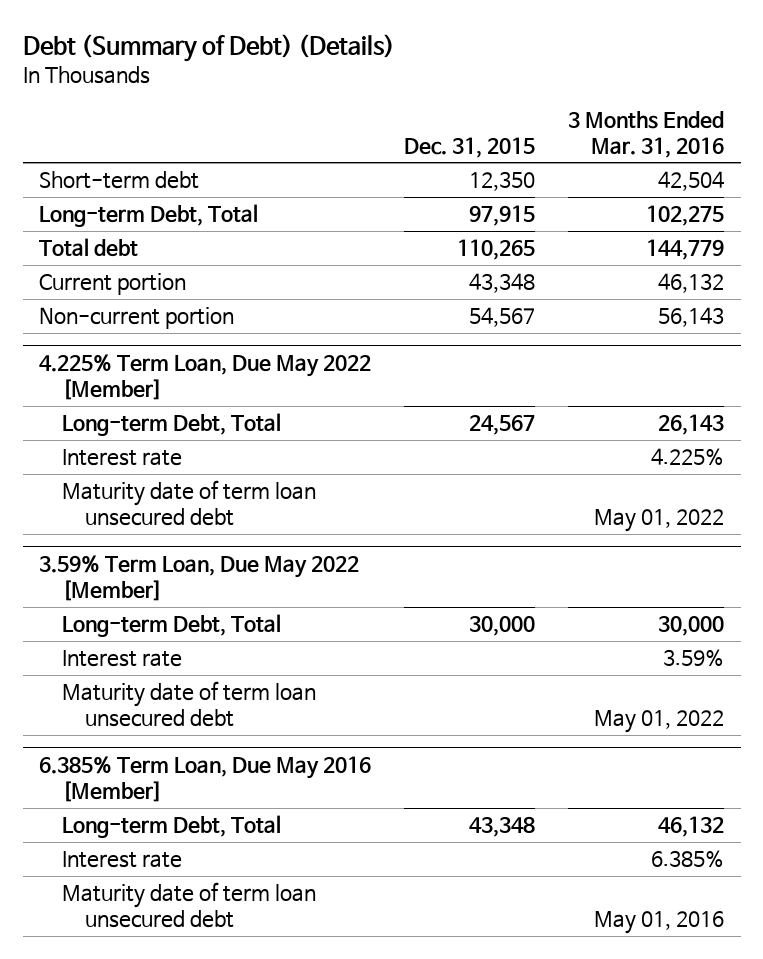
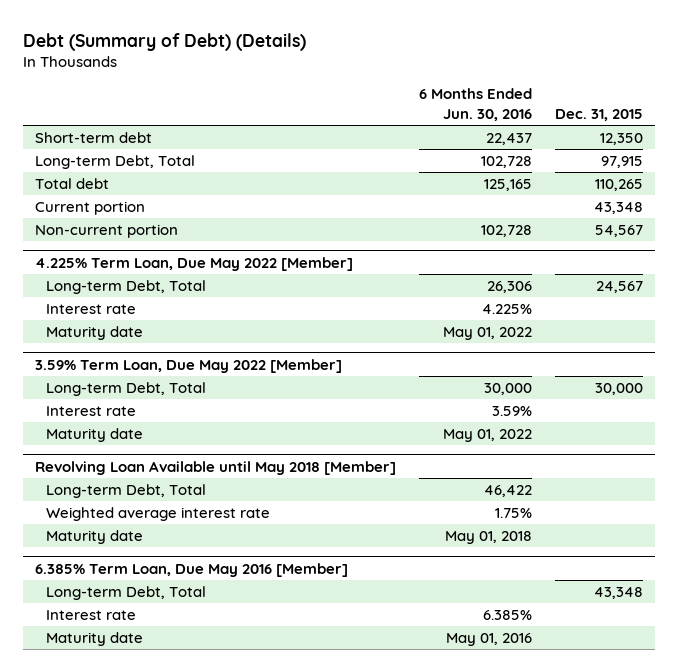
[568,110,725,158] 3 Months Ended Mar. 31, 2016 -> none
none -> [418,88,532,122] 6 Months Ended Jun. 30, 2016
[62,480,317,527] Maturity date of term loan unsecured debt -> [45,326,143,341] Maturity date
[62,681,317,728] Maturity date of term loan unsecured debt -> [45,428,143,443] Maturity date
none -> [34,460,396,475] Revolving Loan Available until May 2018 [Member]
none -> [45,484,206,499] Long-term Debt, Total
none -> [45,507,270,522] Weighted average interest rate
none -> [45,530,143,545] Maturity date
[62,882,317,929] Maturity date of term loan unsecured debt -> [45,632,143,647] Maturity date

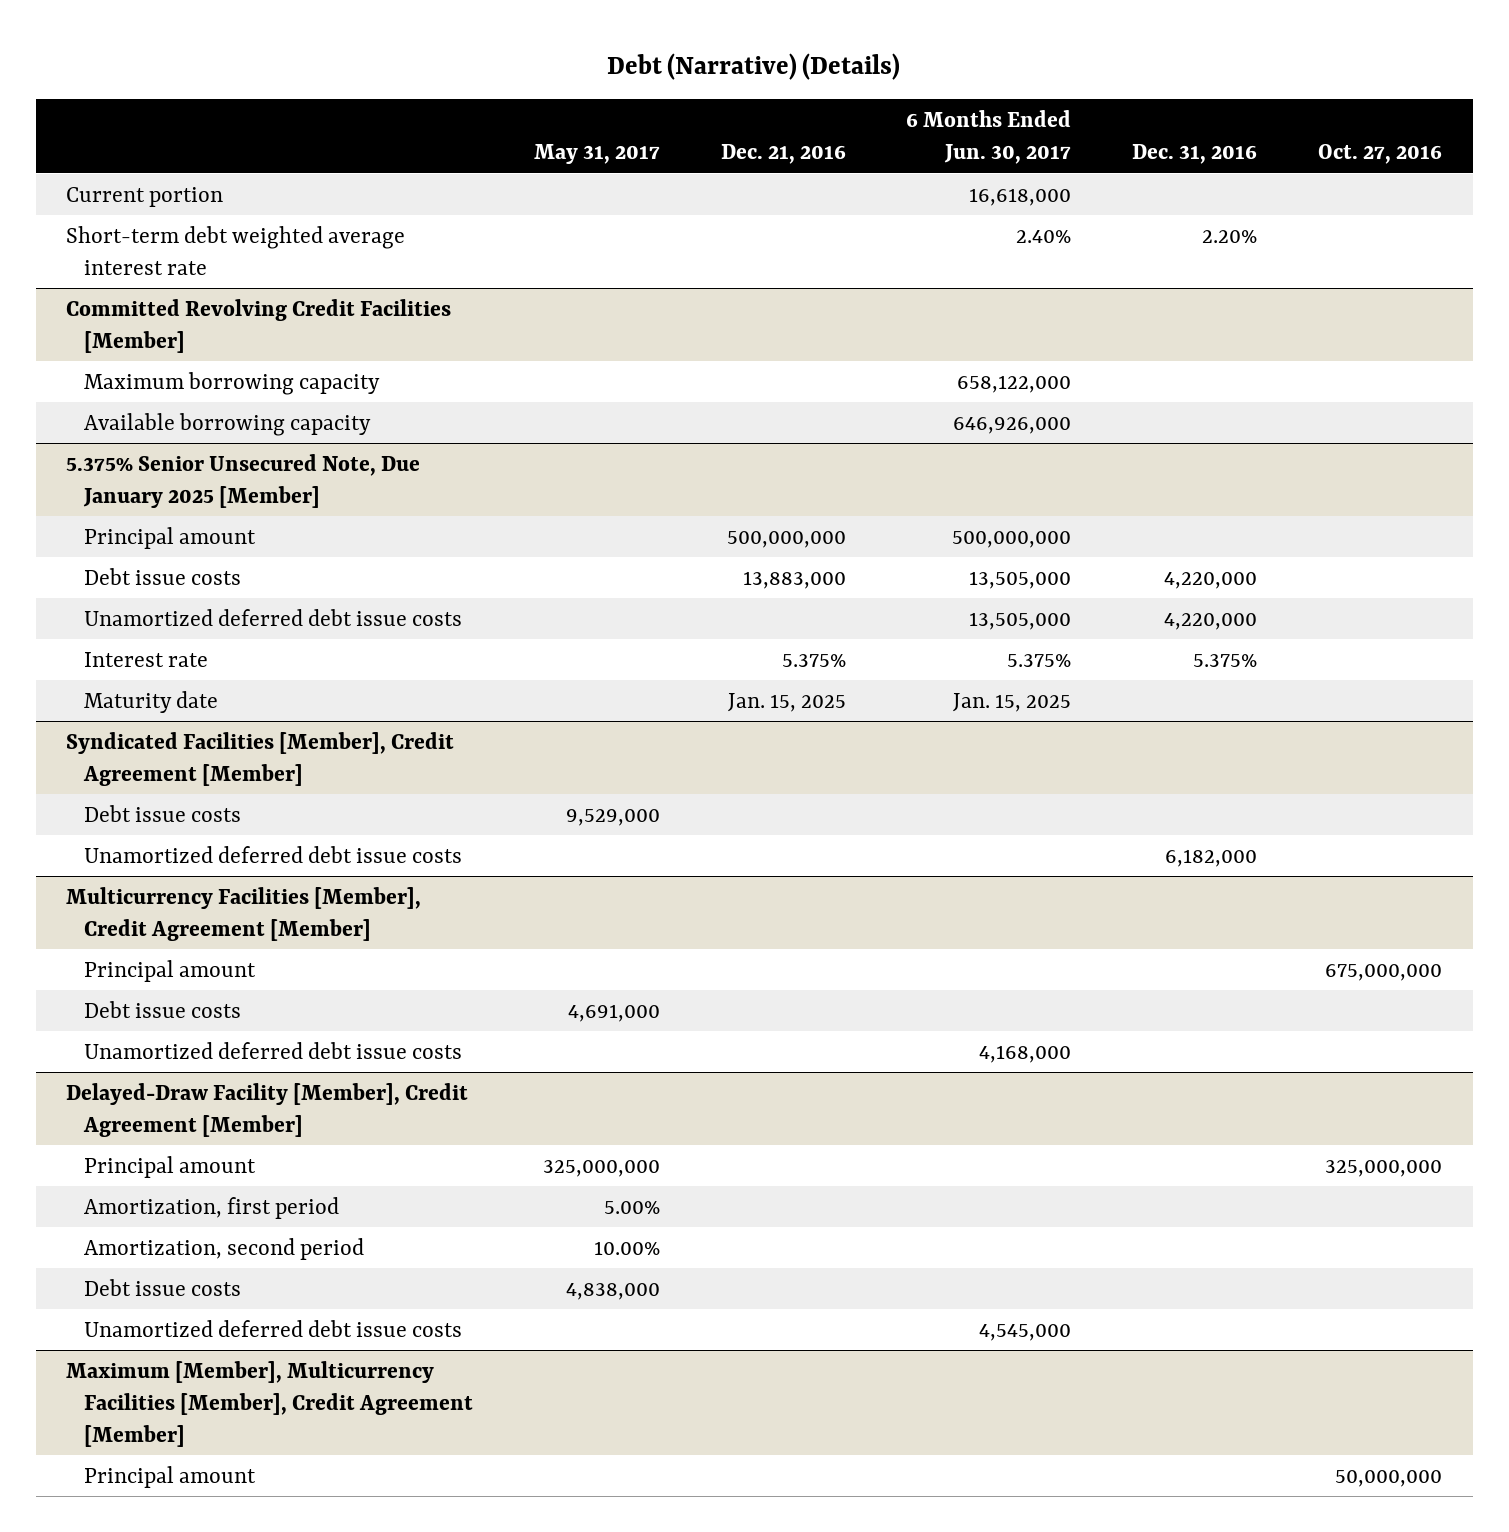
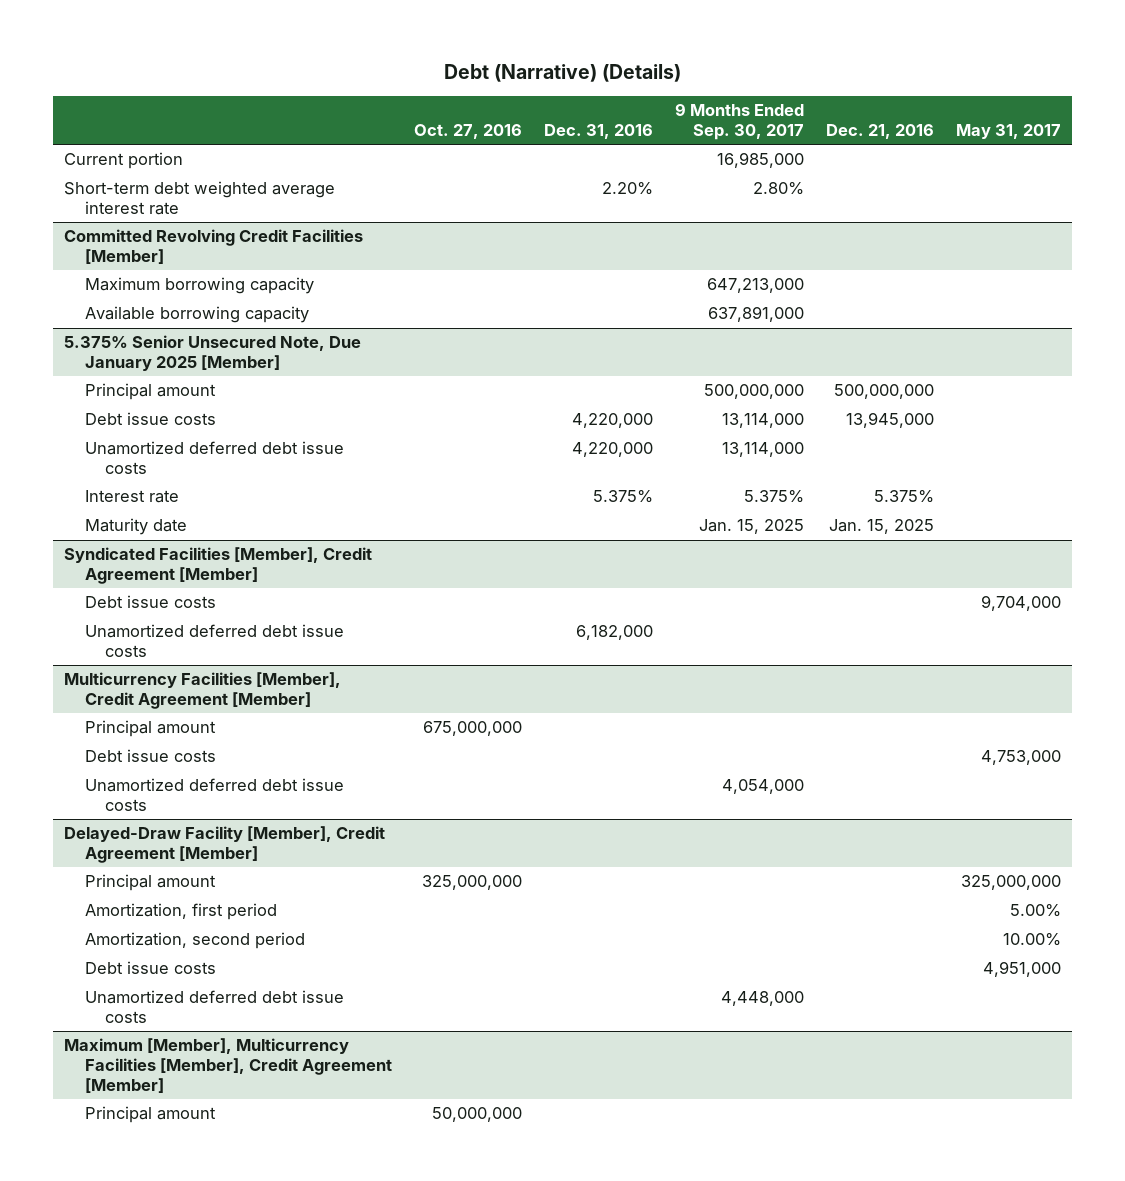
[906,109,1072,164] 6 Months Ended Jun. 30, 2017 -> none
none -> [674,103,804,141] 9 Months Ended Sep. 30, 2017
[742,570,846,589] 13,883,000 -> [845,412,934,429] 13,945,000
[565,808,660,826] 9,529,000 -> [980,595,1061,612] 9,704,000
[567,1003,660,1022] 4,691,000 -> [980,750,1061,766] 4,753,000
[565,1282,660,1300] 4,838,000 -> [982,961,1061,978] 4,951,000

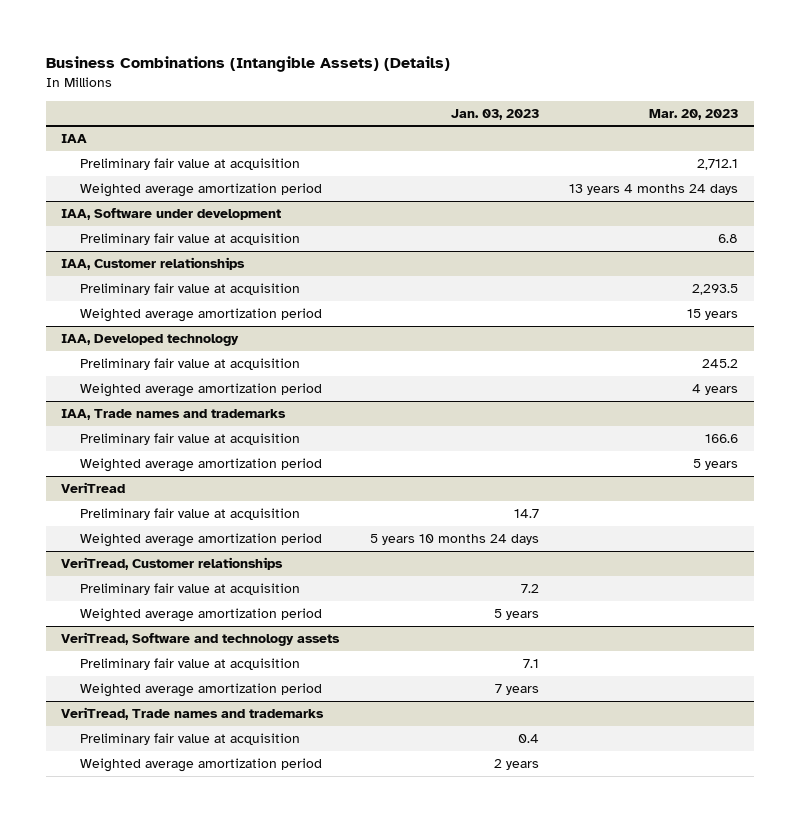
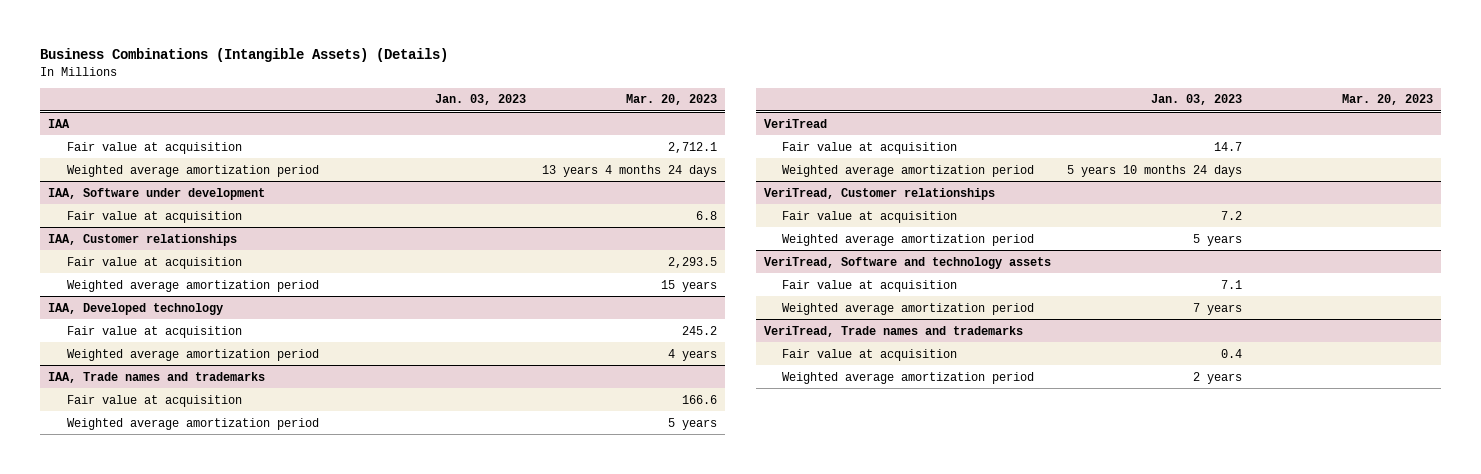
[80,158,301,171] Preliminary fair value at acquisition -> [66,141,242,154] Fair value at acquisition
[80,233,301,246] Preliminary fair value at acquisition -> [66,210,242,223] Fair value at acquisition
[80,283,301,296] Preliminary fair value at acquisition -> [66,256,242,269] Fair value at acquisition
[80,358,301,371] Preliminary fair value at acquisition -> [66,325,242,338] Fair value at acquisition
[80,433,301,446] Preliminary fair value at acquisition -> [66,394,242,407] Fair value at acquisition
[80,508,301,521] Preliminary fair value at acquisition -> [782,141,958,154] Fair value at acquisition
[80,583,301,596] Preliminary fair value at acquisition -> [782,210,958,223] Fair value at acquisition
[80,658,301,671] Preliminary fair value at acquisition -> [782,279,958,292] Fair value at acquisition
[80,733,301,746] Preliminary fair value at acquisition -> [782,348,958,361] Fair value at acquisition

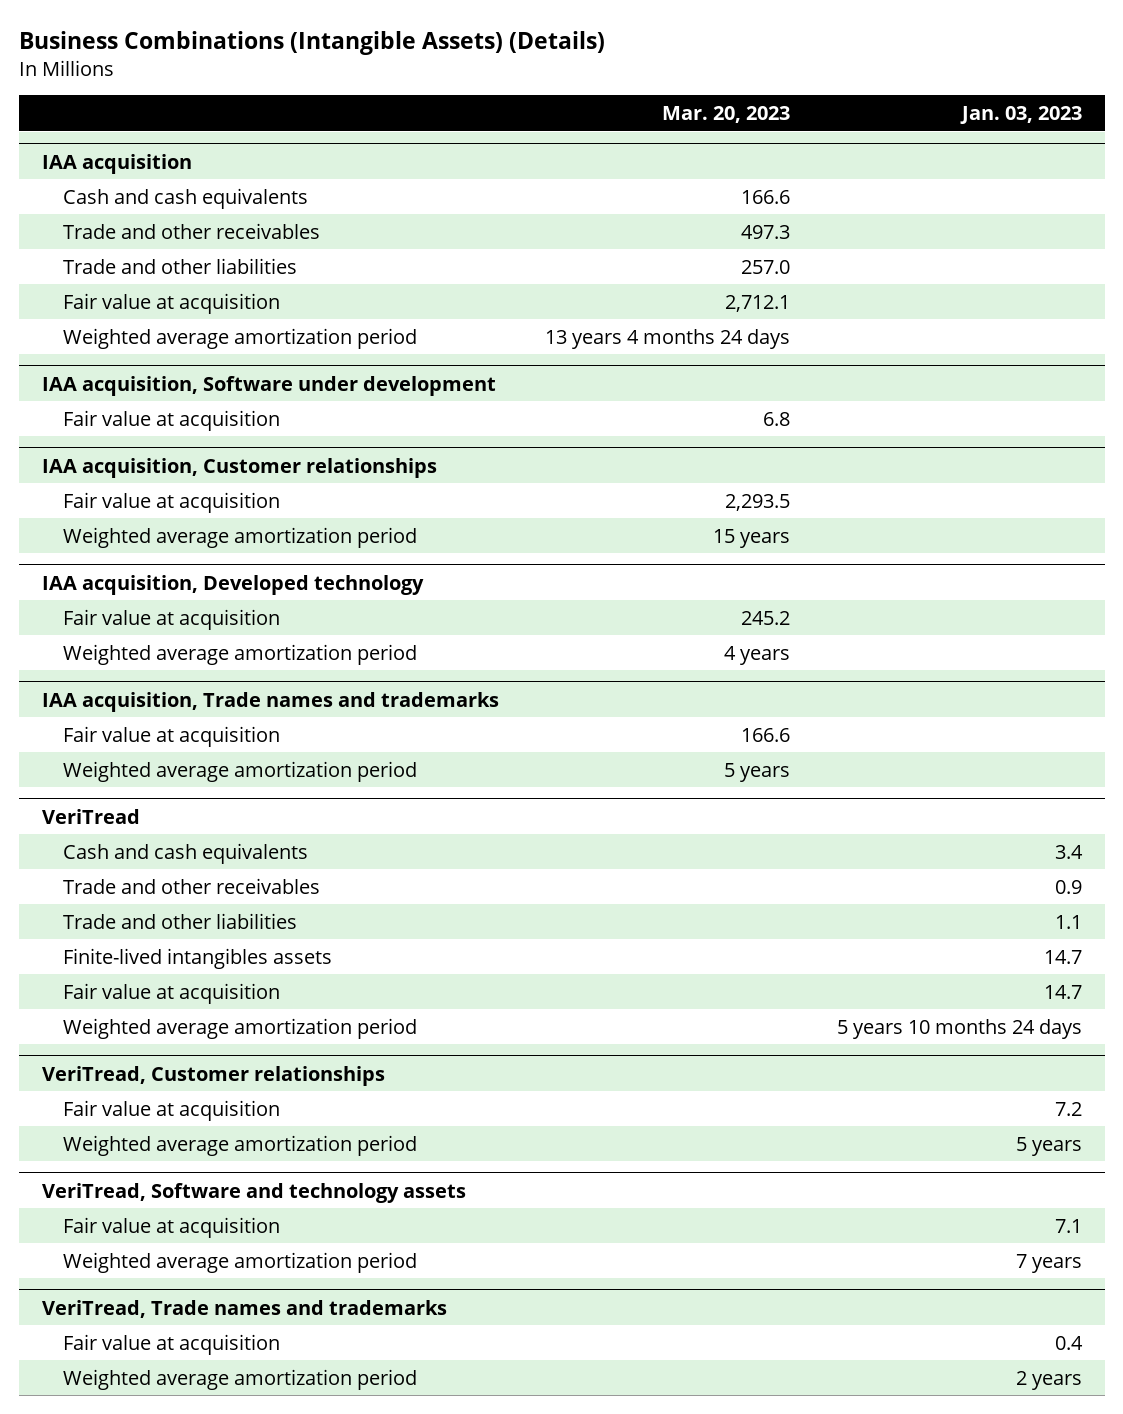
[48,118,71,128] IAA -> [41,153,192,174] IAA acquisition
none -> [62,187,308,209] Cash and cash equivalents
none -> [62,222,320,239] Trade and other receivables
none -> [62,257,297,274] Trade and other liabilities
[48,187,266,200] IAA, Software under development -> [41,375,496,396] IAA acquisition, Software under development
[48,233,238,246] IAA, Customer relationships -> [41,457,437,478] IAA acquisition, Customer relationships
[48,302,224,315] IAA, Developed technology -> [41,574,424,595] IAA acquisition, Developed technology
[48,371,266,383] IAA, Trade names and trademarks -> [41,691,499,712] IAA acquisition, Trade names and trademarks
none -> [62,842,308,864] Cash and cash equivalents
none -> [62,877,320,894] Trade and other receivables
none -> [62,912,297,929] Trade and other liabilities
none -> [62,947,332,969] Finite-lived intangibles assets

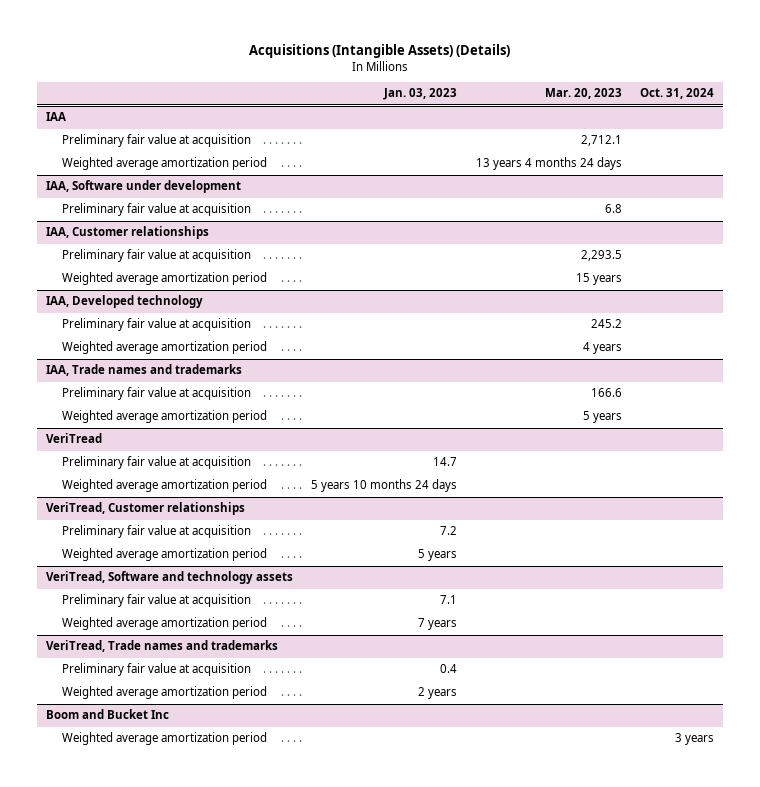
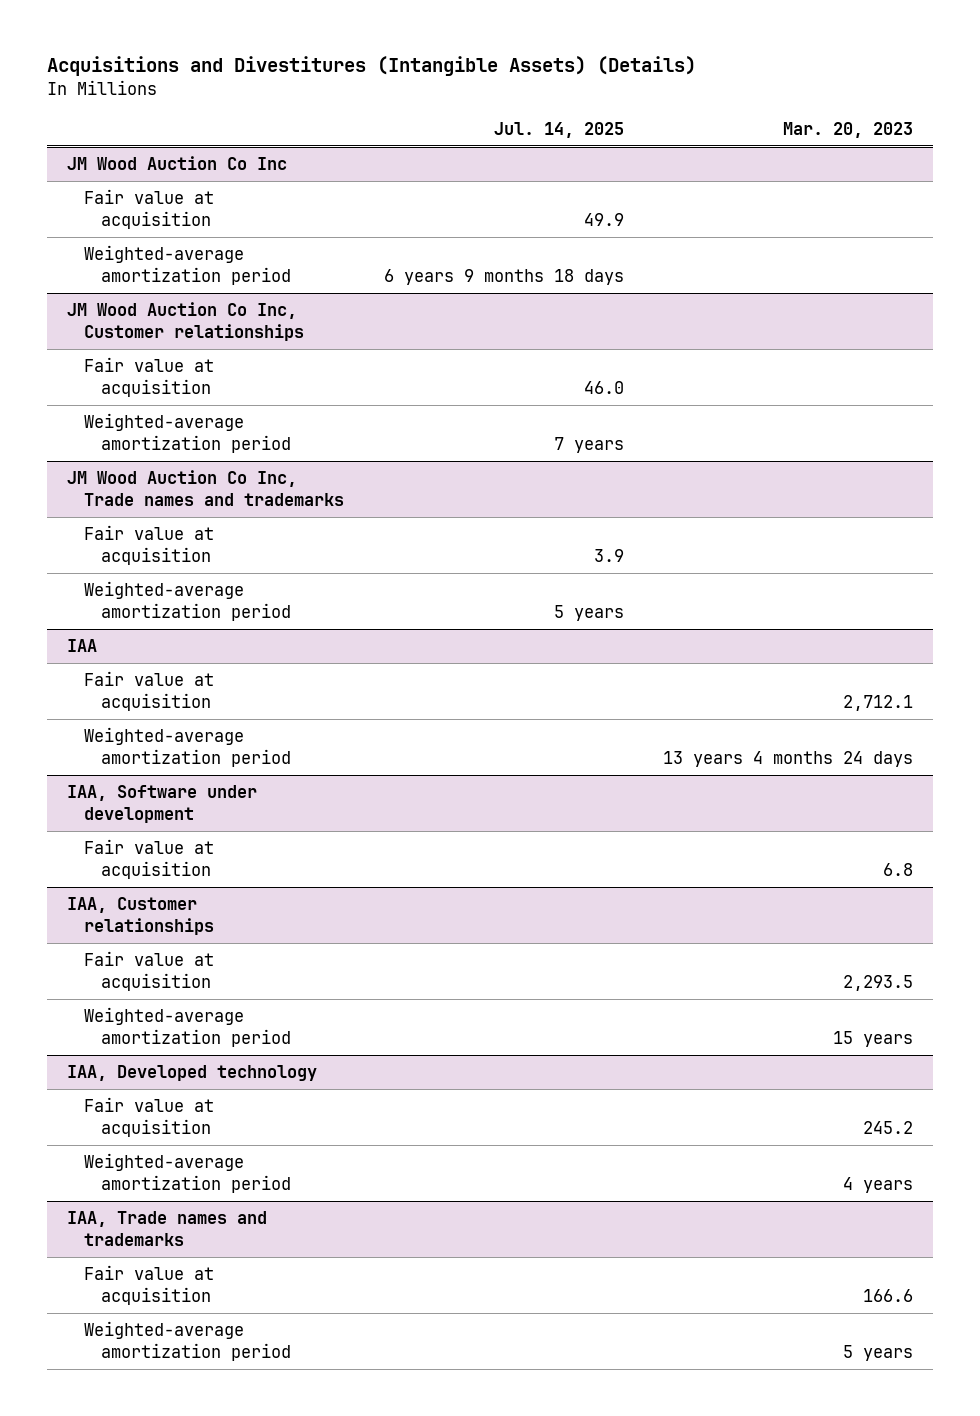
[248,44,510,59] Acquisitions (Intangible Assets) (Details) -> [46,56,696,77] Acquisitions and Divestitures (Intangible Assets) (Details)
[383,88,458,101] Jan. 03, 2023 -> none
[639,88,714,100] Oct. 31, 2024 -> none
none -> [493,121,624,138] Jul. 14, 2025
none -> [66,156,287,171] JM Wood Auction Co Inc
none -> [83,189,214,229] Fair value at acquisition
none -> [83,245,292,285] Weighted-average amortization period
none -> [66,302,304,341] JM Wood Auction Co Inc, Customer relationships
none -> [83,357,214,397] Fair value at acquisition
none -> [83,413,292,453] Weighted-average amortization period
none -> [66,470,344,506] JM Wood Auction Co Inc, Trade names and trademarks
none -> [83,525,214,565] Fair value at acquisition
none -> [83,581,292,621] Weighted-average amortization period
[62,134,252,148] Preliminary fair value at acquisition -> [83,671,214,711] Fair value at acquisition
[62,157,268,171] Weighted average amortization period -> [83,727,292,767] Weighted-average amortization period
[62,203,252,217] Preliminary fair value at acquisition -> [83,839,214,879] Fair value at acquisition
[62,249,252,263] Preliminary fair value at acquisition -> [83,951,214,991] Fair value at acquisition
[62,272,268,286] Weighted average amortization period -> [83,1007,292,1047] Weighted-average amortization period
[62,318,252,332] Preliminary fair value at acquisition -> [83,1097,214,1137] Fair value at acquisition
[62,341,268,355] Weighted average amortization period -> [83,1153,292,1193] Weighted-average amortization period
[46,433,103,444] VeriTread -> none
[62,456,252,470] Preliminary fair value at acquisition -> none
[62,479,268,493] Weighted average amortization period -> none
[46,502,246,516] VeriTread, Customer relationships -> none
[62,525,252,539] Preliminary fair value at acquisition -> none
[62,548,268,562] Weighted average amortization period -> none
[46,571,294,585] VeriTread, Software and technology assets -> none
[62,594,252,608] Preliminary fair value at acquisition -> none
[62,617,268,631] Weighted average amortization period -> none
[46,640,279,653] VeriTread, Trade names and trademarks -> none
[62,663,252,677] Preliminary fair value at acquisition -> none
[62,686,268,700] Weighted average amortization period -> none
[46,709,170,720] Boom and Bucket Inc -> none
[62,732,268,746] Weighted average amortization period -> none
[62,387,252,401] Preliminary fair value at acquisition -> [83,1265,214,1305] Fair value at acquisition
[62,410,268,424] Weighted average amortization period -> [83,1321,292,1361] Weighted-average amortization period

